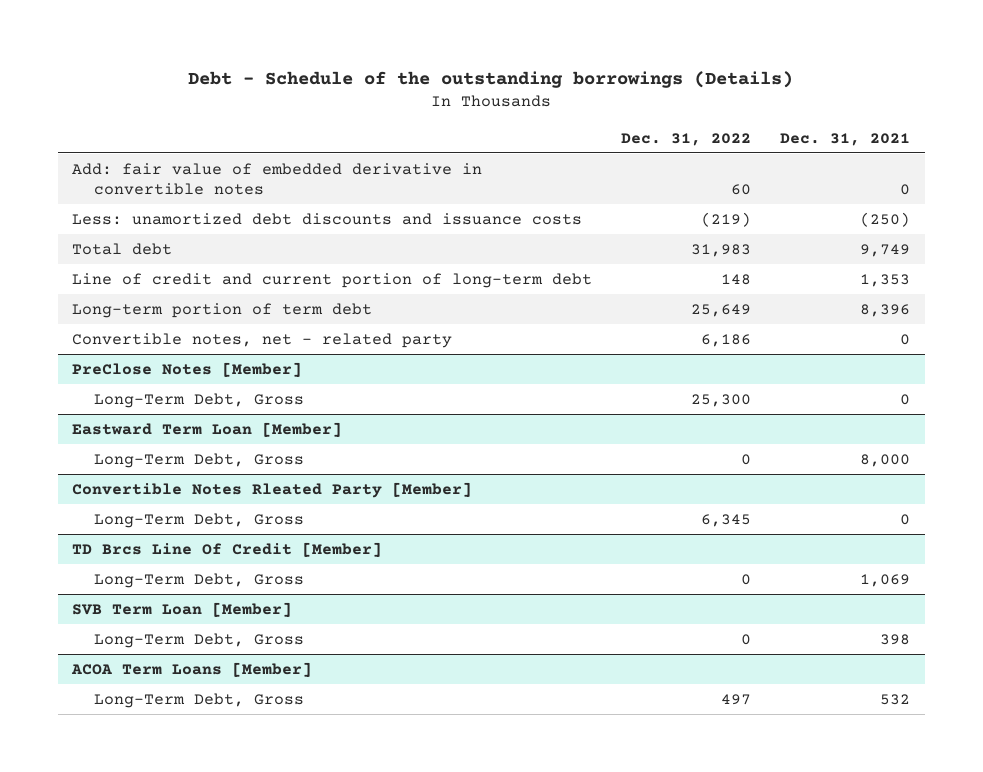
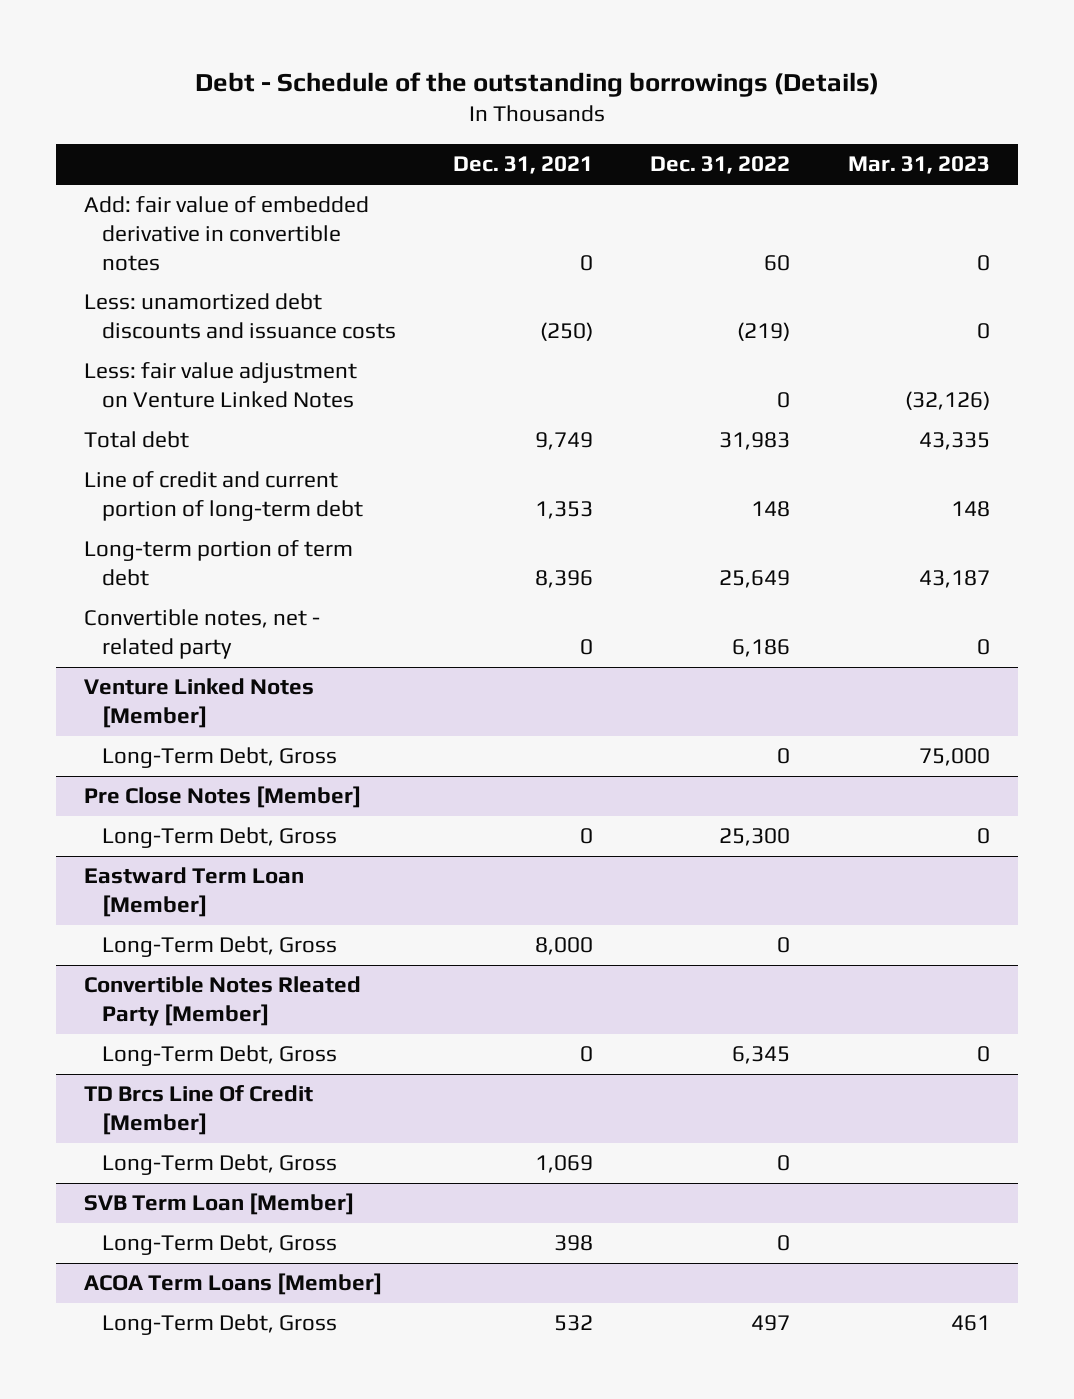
none -> [847,156,990,175] Mar. 31, 2023
none -> [84,362,358,409] Less: fair value adjustment on Venture Linked Notes
[72,361,303,377] PreClose Notes [Member] -> none
none -> [84,678,315,729] Venture Linked Notes [Member]
none -> [101,747,337,769] Long-Term Debt, Gross
none -> [84,786,362,809] Pre Close Notes [Member]

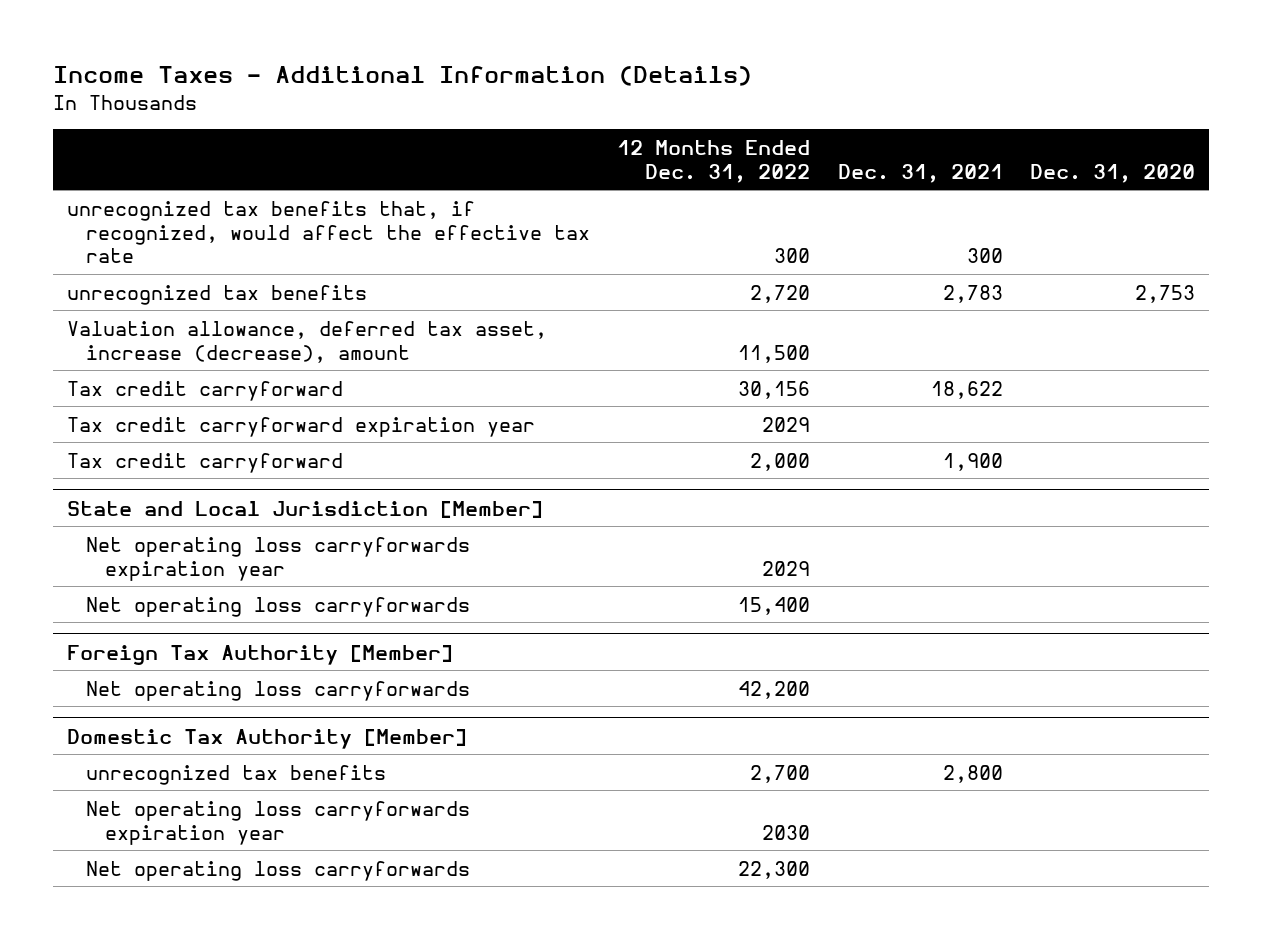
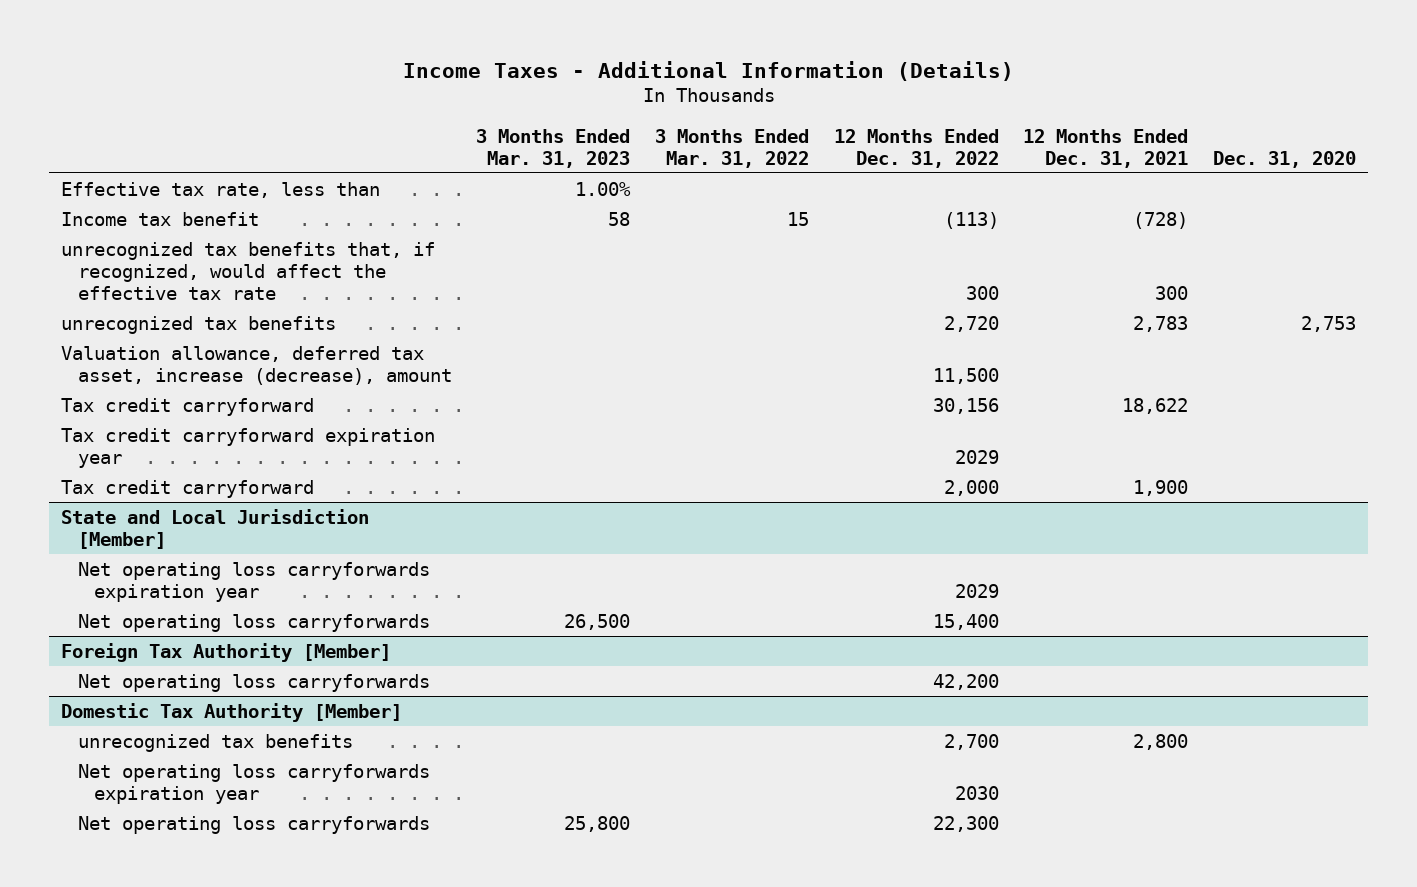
[837,163,1003,183] Dec. 31, 2021 -> none
none -> [476,128,631,168] 3 Months Ended Mar. 31, 2023
none -> [655,128,810,168] 3 Months Ended Mar. 31, 2022
none -> [1023,128,1189,168] 12 Months Ended Dec. 31, 2021
none -> [61,181,381,198] Effective tax rate, less than
none -> [61,211,260,226] Income tax benefit

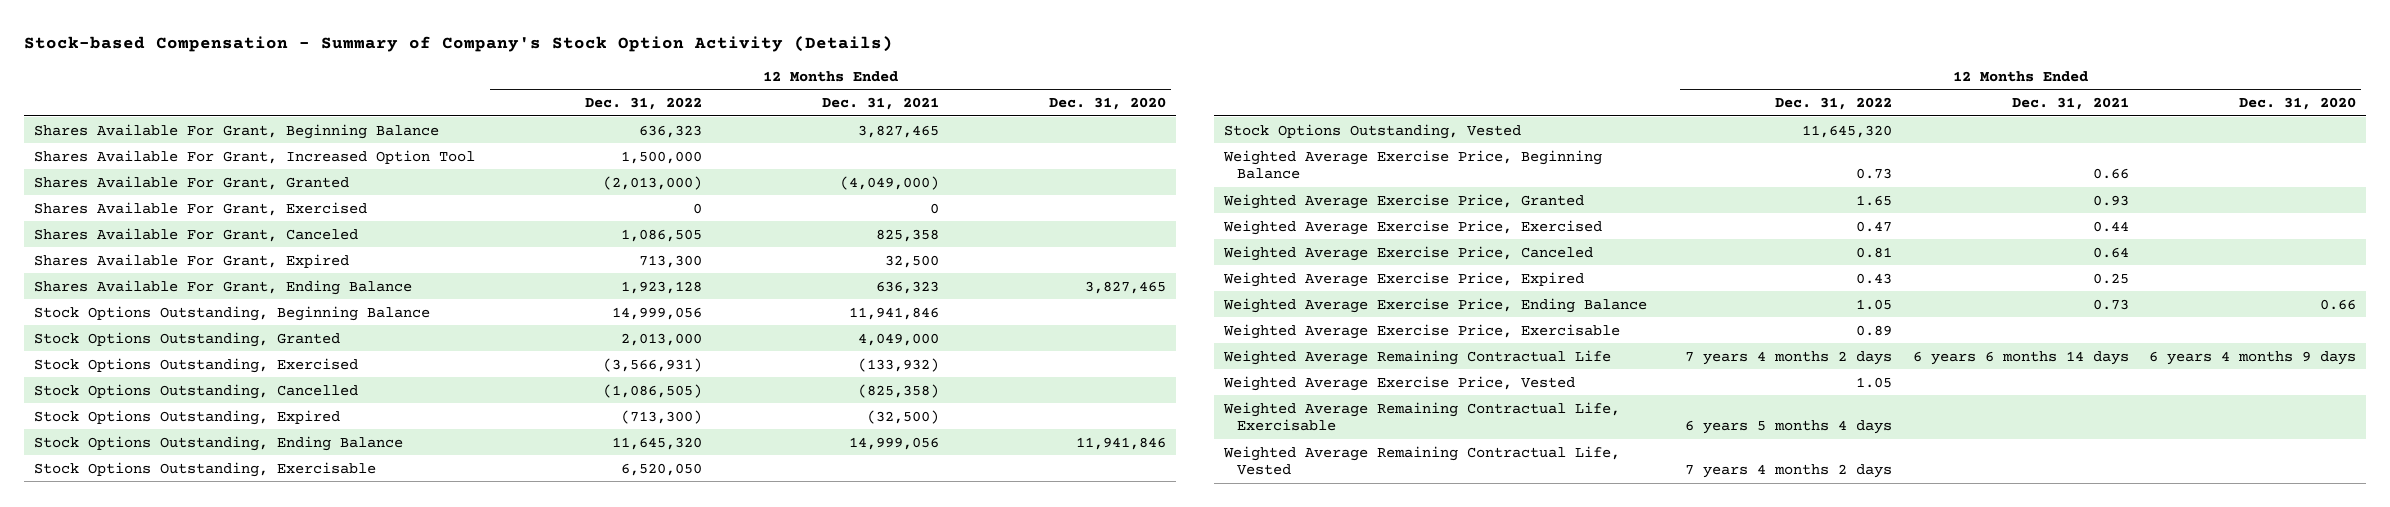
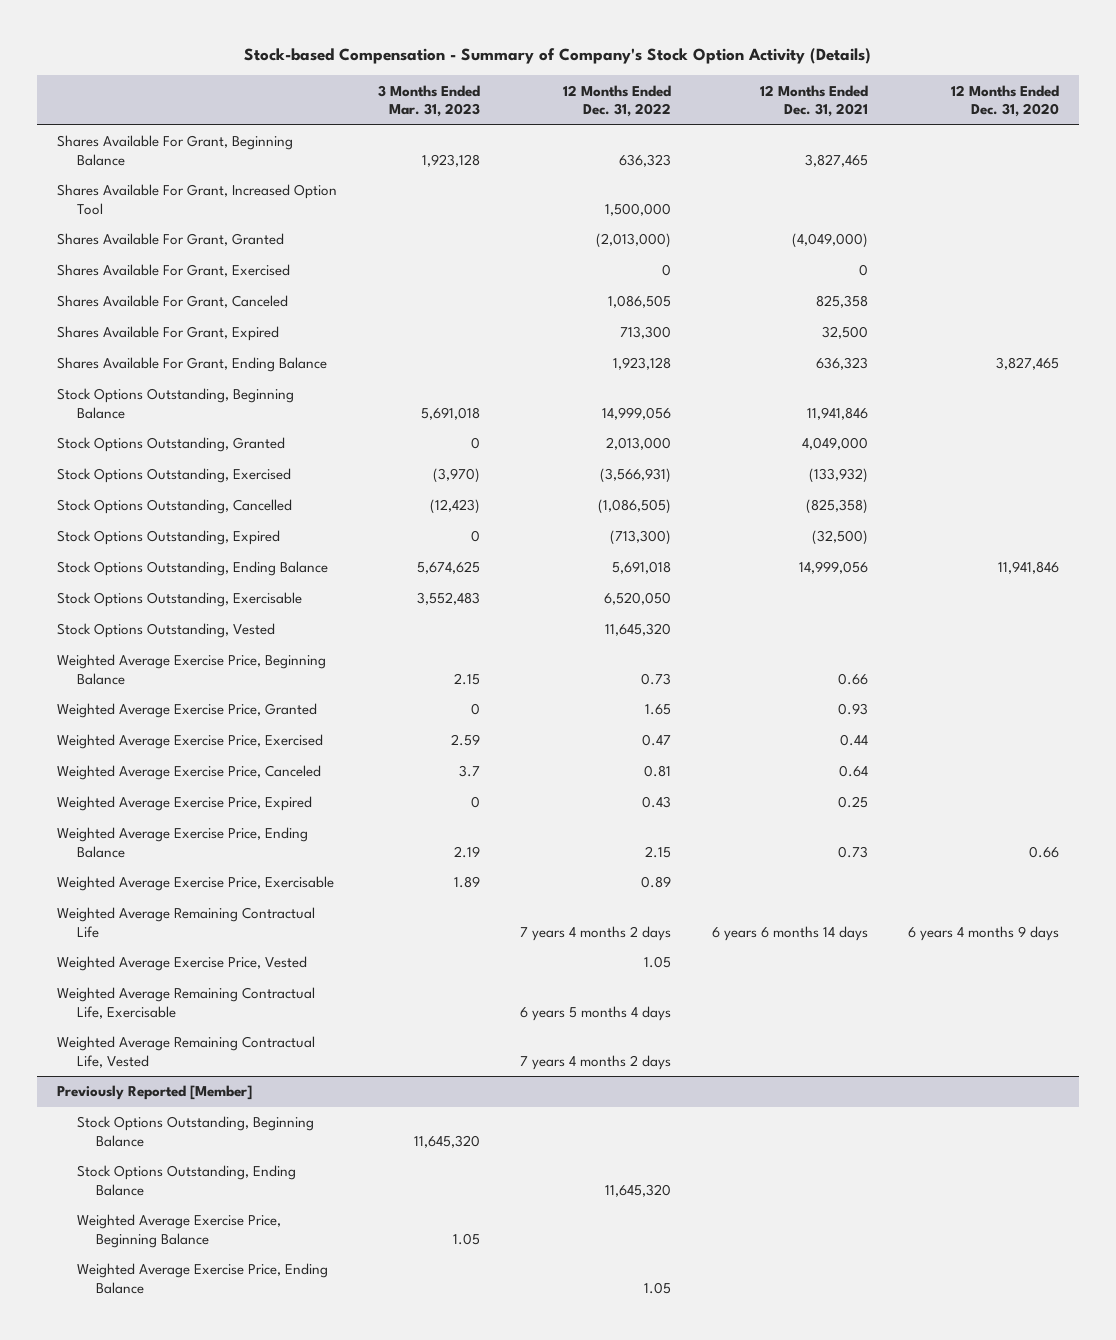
none -> [377,84,480,118] 3 Months Ended Mar. 31, 2023
[612,436,703,450] 11,645,320 -> [612,561,672,575] 5,691,018
[1856,298,1893,310] 1.05 -> [645,845,672,858] 2.15
none -> [57,1085,253,1101] Previously Reported [Member]
none -> [76,1116,314,1147] Stock Options Outstanding, Beginning Balance
none -> [76,1165,296,1196] Stock Options Outstanding, Ending Balance
none -> [76,1214,281,1248] Weighted Average Exercise Price, Beginning Balance
none -> [76,1263,328,1294] Weighted Average Exercise Price, Ending Balance

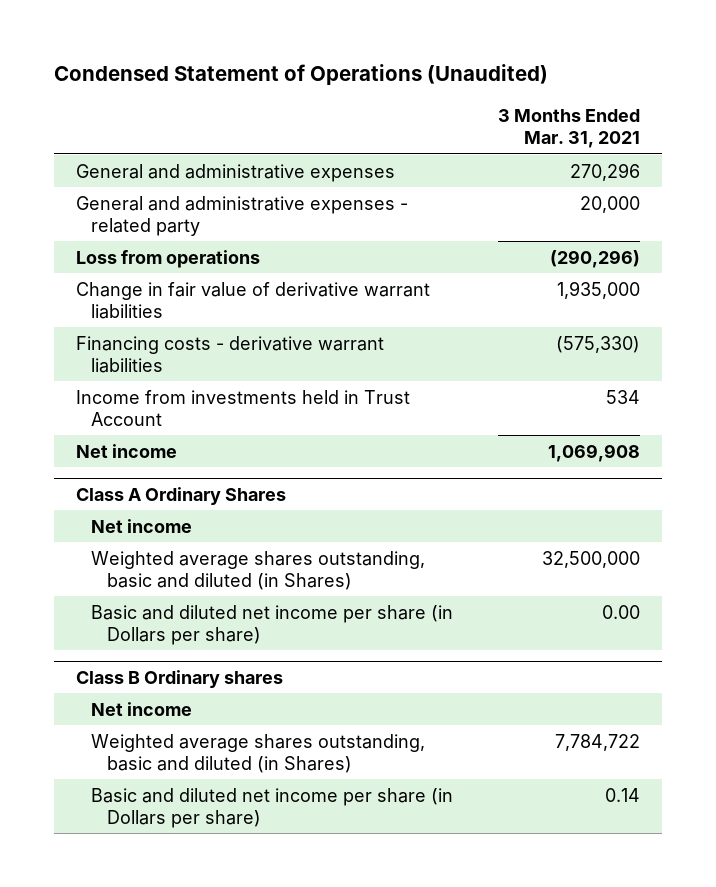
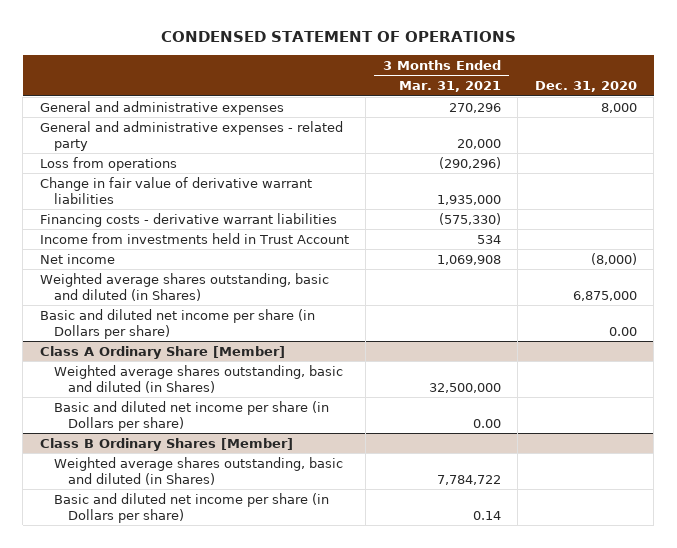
[53,64,548,86] Condensed Statement of Operations (Unaudited) -> [161,31,517,43] CONDENSED STATEMENT OF OPERATIONS
none -> [534,81,637,93] Dec. 31, 2020
[91,518,193,533] Net income -> none
none -> [39,272,329,301] Weighted average shares outstanding, basic and diluted (in Shares)
none -> [39,308,315,339] Basic and diluted net income per share (in Dollars per share)
[75,486,286,505] Class A Ordinary Shares -> [39,345,285,359] Class A Ordinary Share [Member]
[91,701,193,716] Net income -> none
[75,669,283,688] Class B Ordinary shares -> [39,437,293,451] Class B Ordinary Shares [Member]

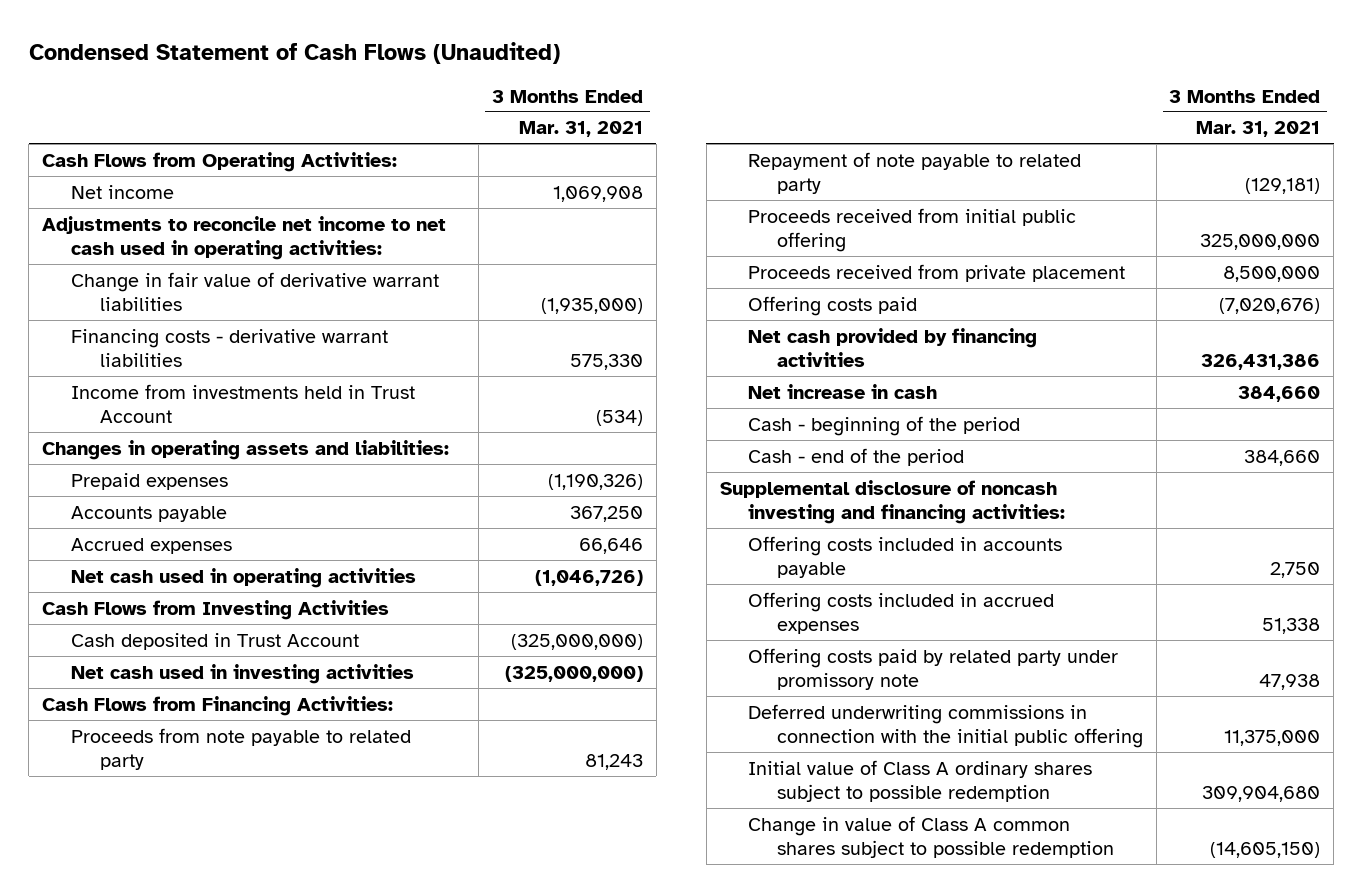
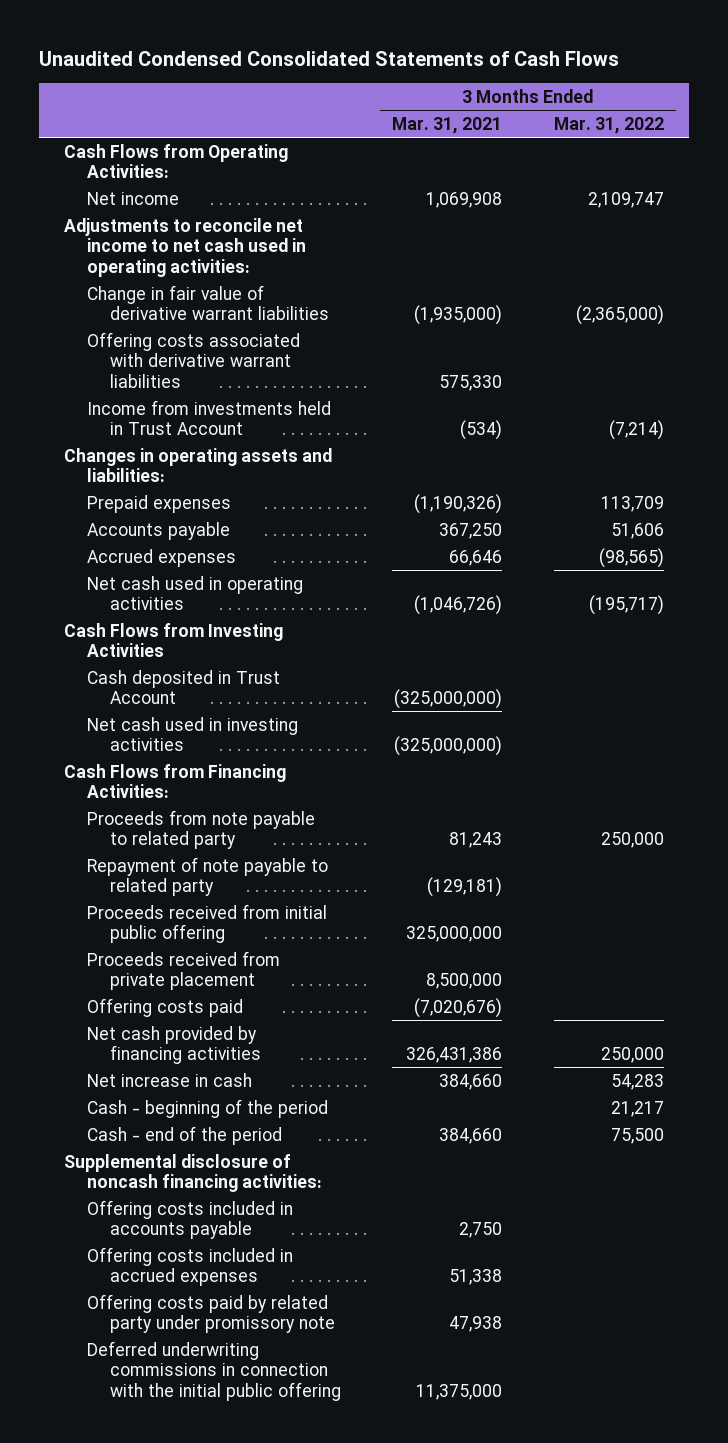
[28,42,560,65] Condensed Statement of Cash Flows (Unaudited) -> [38,50,619,66] Unaudited Condensed Consolidated Statements of Cash Flows
none -> [553,116,664,134] Mar. 31, 2022
[70,328,388,367] Financing costs - derivative warrant liabilities -> [87,331,301,388] Offering costs associated with derivative warrant liabilities
[719,479,1066,524] Supplemental disclosure of noncash investing and financing activities: -> [64,1153,323,1193] Supplemental disclosure of noncash financing activities:
[748,759,1093,802] Initial value of Class A ordinary shares subject to possible redemption -> none
[748,815,1114,858] Change in value of Class A common shares subject to possible redemption -> none

